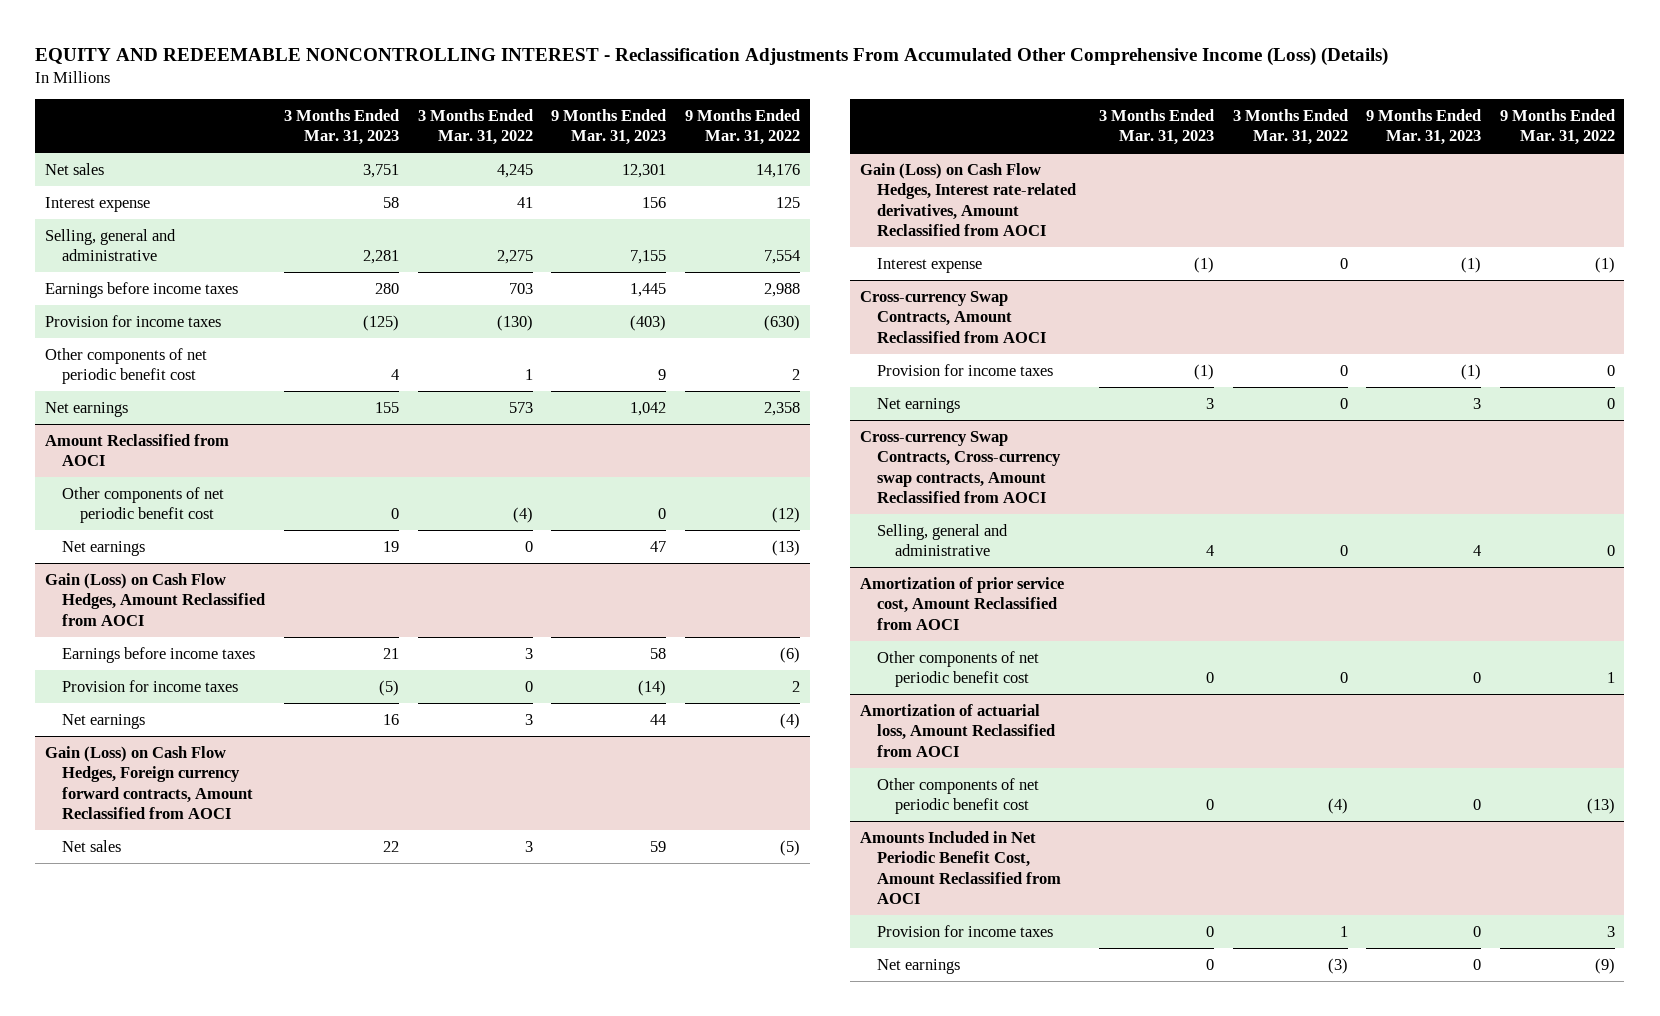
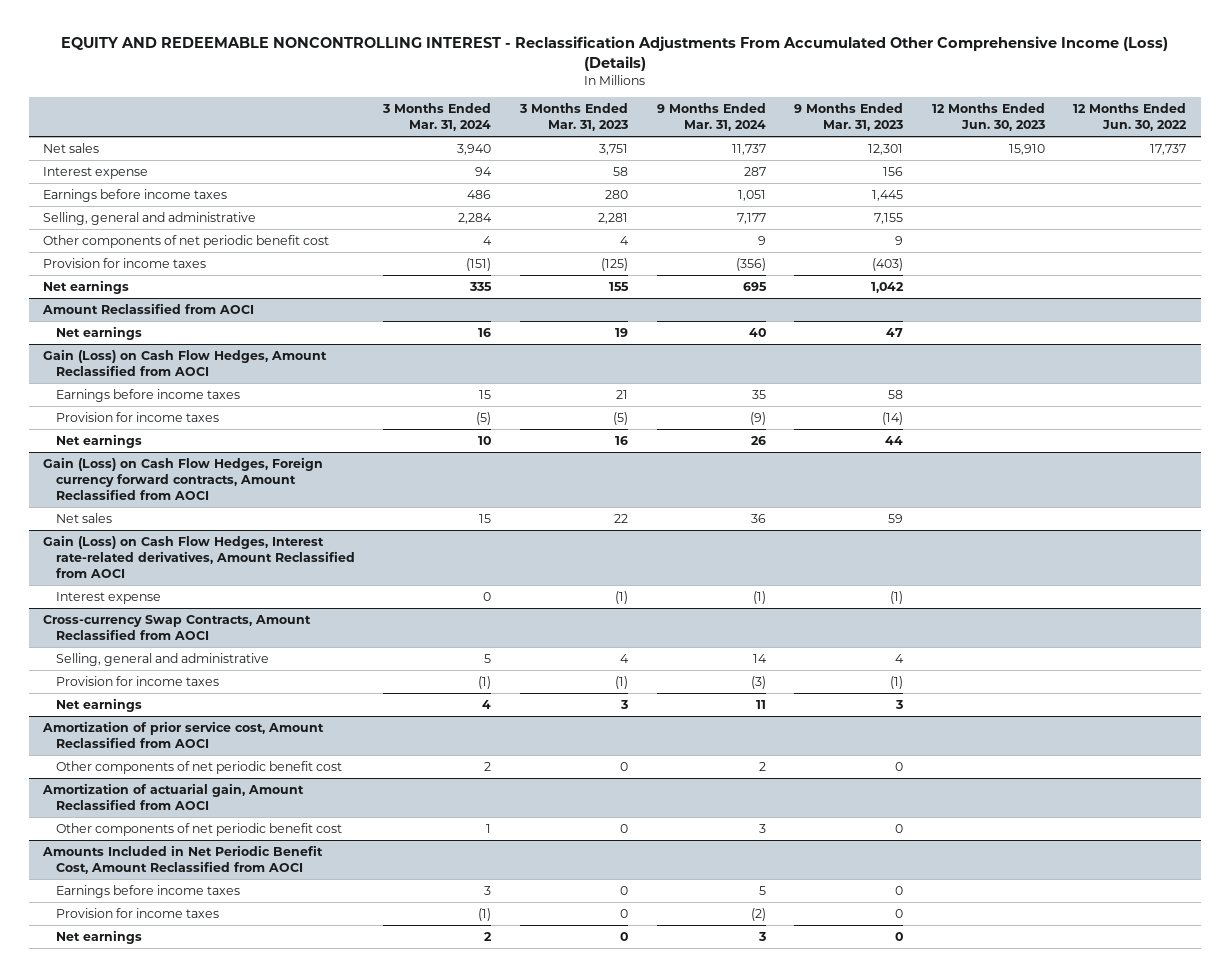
[417,108,533,146] 3 Months Ended Mar. 31, 2022 -> none
[685,108,801,146] 9 Months Ended Mar. 31, 2022 -> none
none -> [382,102,492,131] 3 Months Ended Mar. 31, 2024
none -> [656,102,766,131] 9 Months Ended Mar. 31, 2024
none -> [931,102,1045,131] 12 Months Ended Jun. 30, 2023
none -> [1073,102,1188,131] 12 Months Ended Jun. 30, 2022
[44,228,176,262] Selling, general and administrative -> [43,211,257,225] Selling, general and administrative
[44,314,221,327] Provision for income taxes -> [43,257,207,268] Provision for income taxes
[62,486,225,524] Other components of net periodic benefit cost -> none
none -> [55,652,269,666] Selling, general and administrative
[859,430,1062,503] Cross-currency Swap Contracts, Cross-currency swap contracts, Amount Reclassified from AOCI -> none
[877,523,1009,557] Selling, general and administrative -> none
[859,703,1056,757] Amortization of actuarial loss, Amount Reclassified from AOCI -> [42,782,305,810] Amortization of actuarial gain, Amount Reclassified from AOCI
none -> [55,884,240,898] Earnings before income taxes

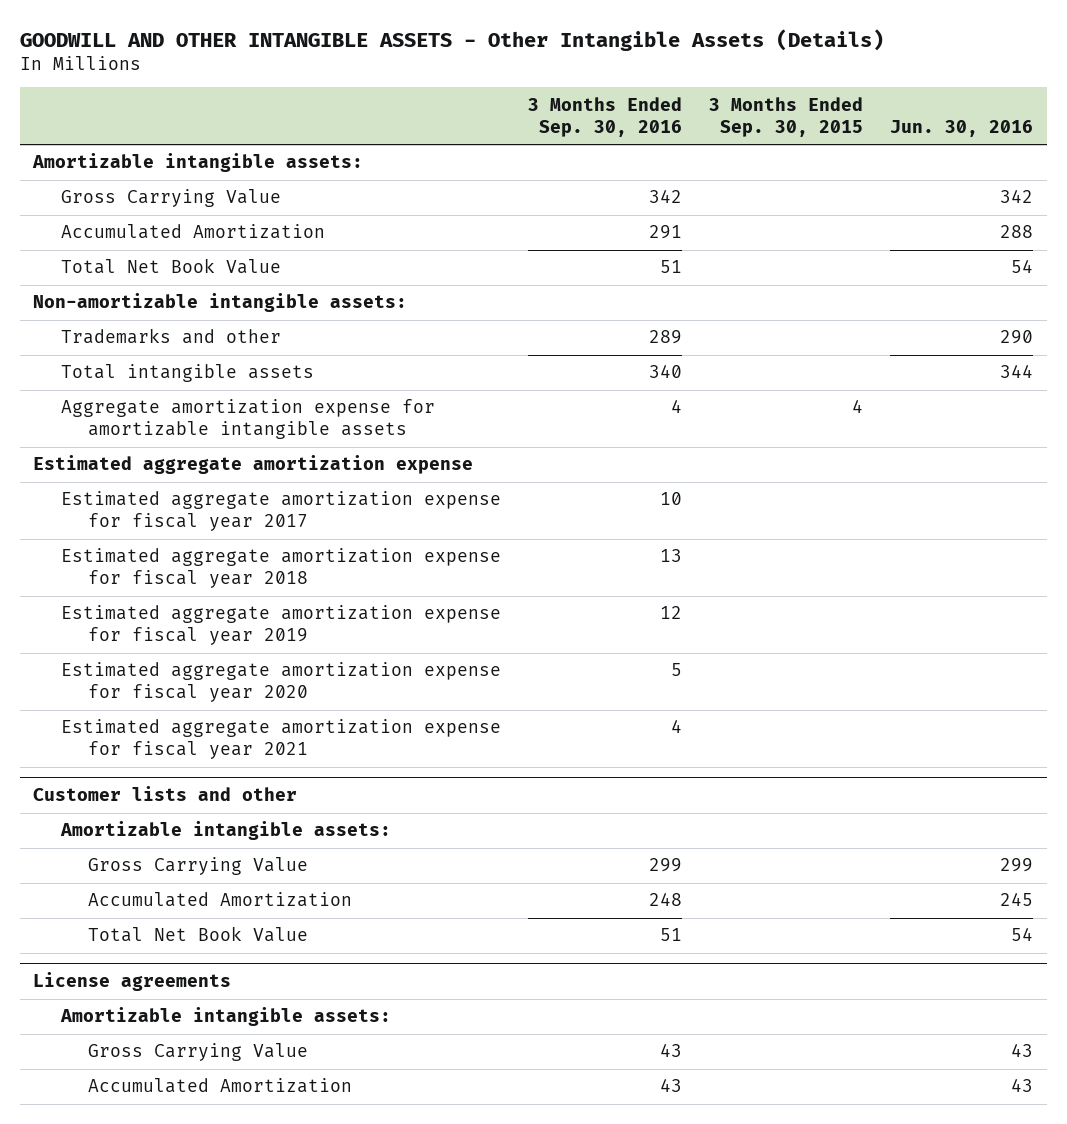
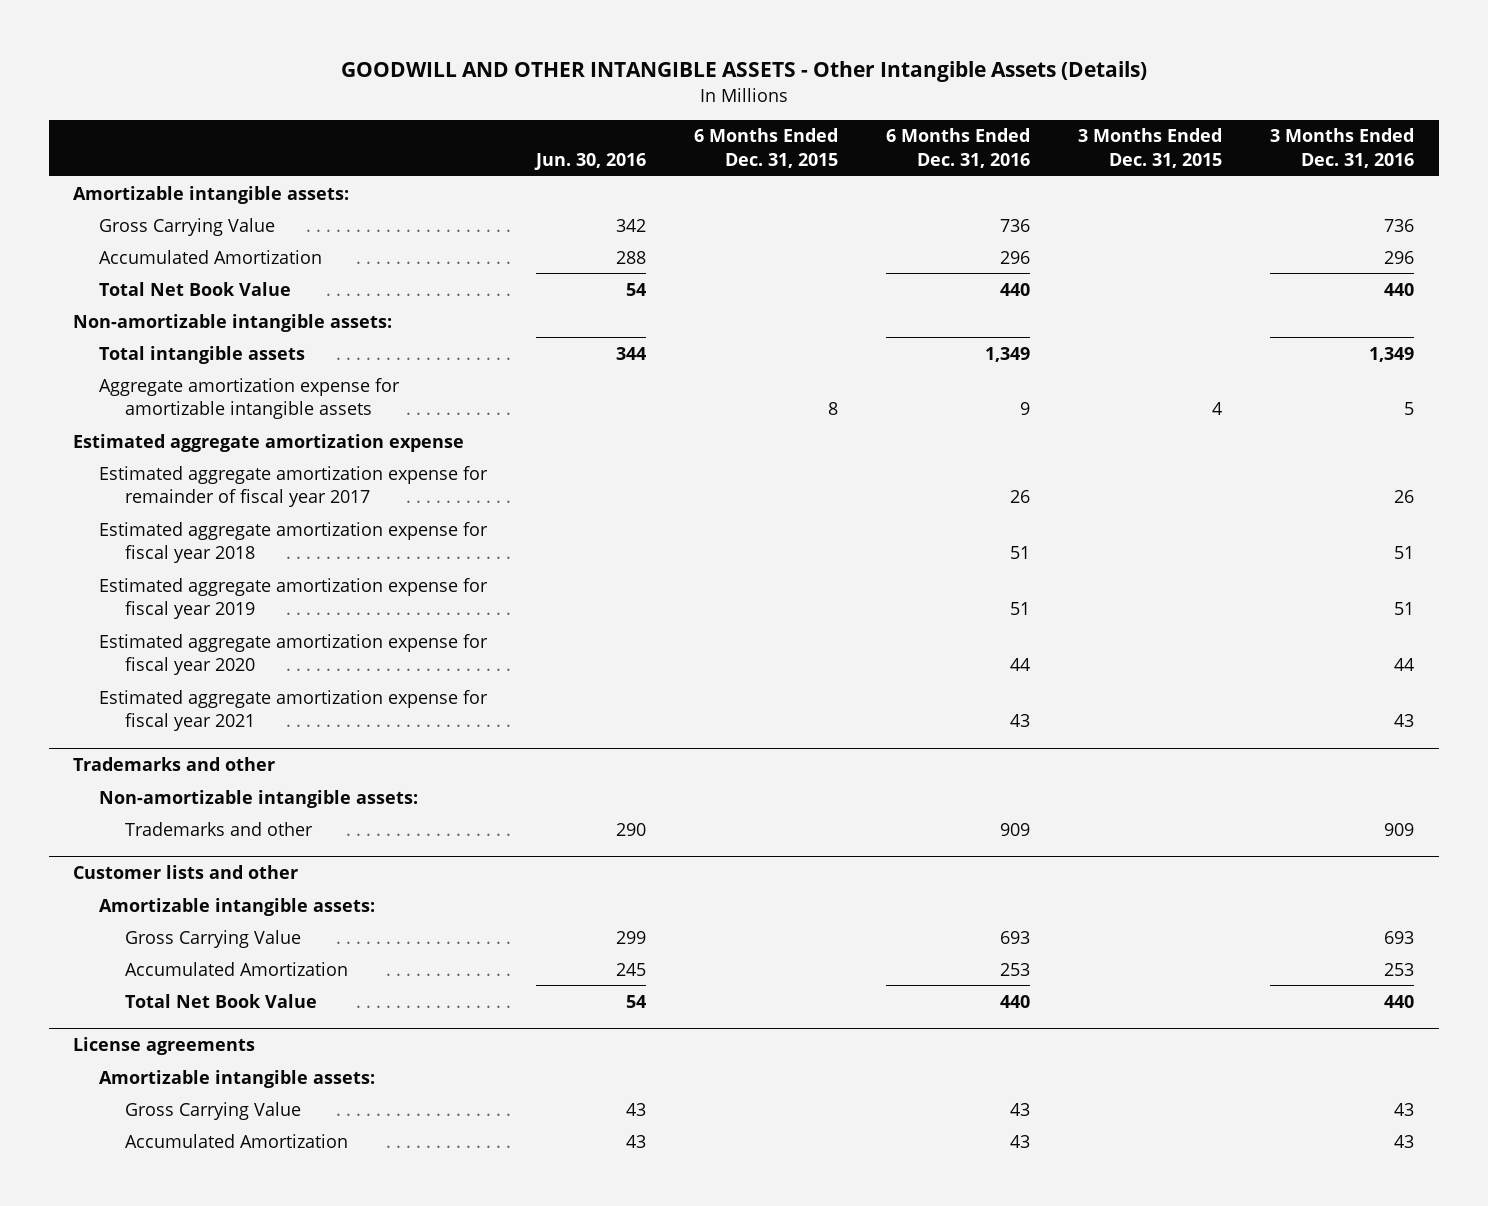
[528,96,683,137] 3 Months Ended Sep. 30, 2016 -> none
[709,96,864,137] 3 Months Ended Sep. 30, 2015 -> none
none -> [693,128,838,169] 6 Months Ended Dec. 31, 2015
none -> [886,128,1031,169] 6 Months Ended Dec. 31, 2016
none -> [1078,128,1223,169] 3 Months Ended Dec. 31, 2015
none -> [1270,128,1415,169] 3 Months Ended Dec. 31, 2016
[60,328,281,345] Trademarks and other -> none
[60,491,501,532] Estimated aggregate amortization expense for fiscal year 2017 -> [99,465,489,508] Estimated aggregate amortization expense for remainder of fiscal year 2017
none -> [73,757,276,772] Trademarks and other
none -> [99,789,419,808] Non-amortizable intangible assets:
none -> [125,821,314,836] Trademarks and other

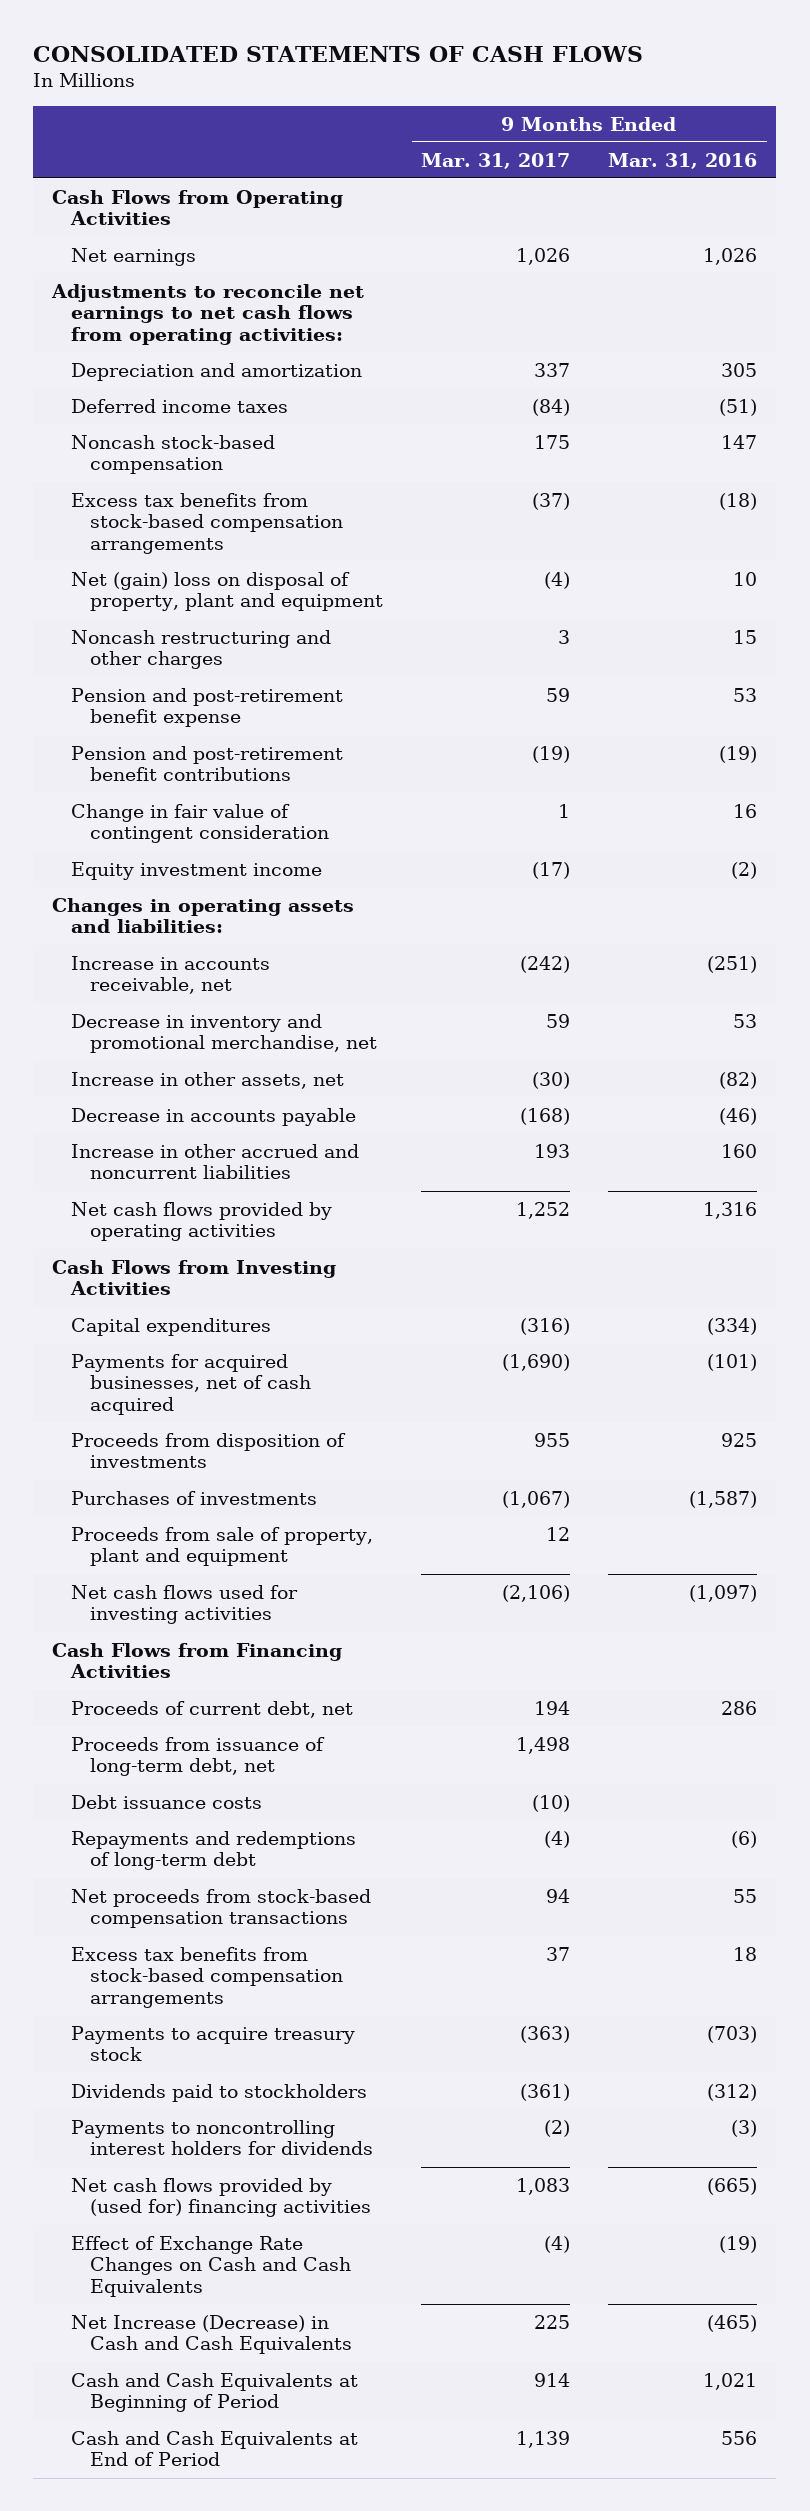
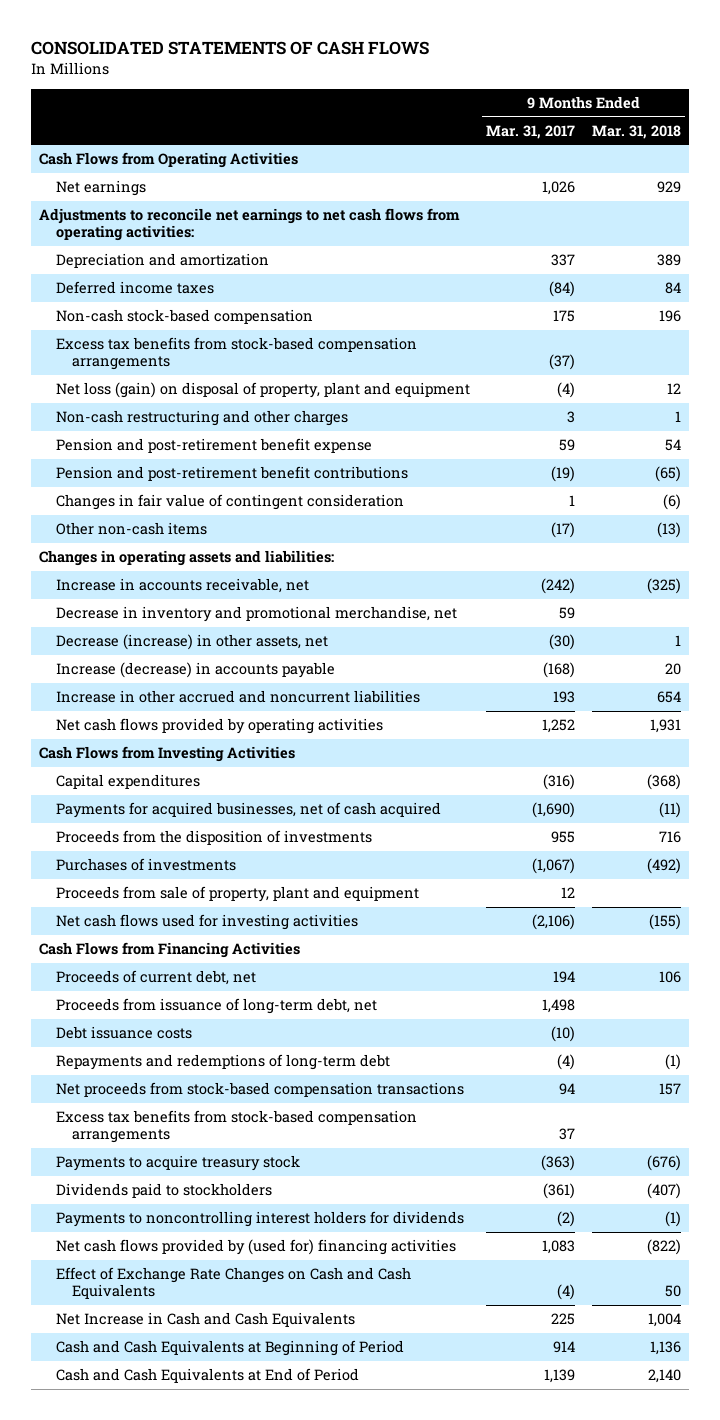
[608,152,758,169] Mar. 31, 2016 -> none
none -> [591,124,681,139] Mar. 31, 2018
[71,434,276,475] Noncash stock-based compensation -> [55,309,313,325] Non-cash stock-based compensation
[71,571,384,612] Net (gain) loss on disposal of property, plant and equipment -> [55,382,470,399] Net loss (gain) on disposal of property, plant and equipment
[71,629,332,670] Noncash restructuring and other charges -> [55,410,348,427] Non-cash restructuring and other charges
[71,861,323,880] Equity investment income -> none
[71,803,330,844] Change in fair value of contingent consideration -> [55,494,404,511] Changes in fair value of contingent consideration
none -> [55,522,207,536] Other non-cash items
[71,1071,345,1089] Increase in other assets, net -> [55,634,328,651] Decrease (increase) in other assets, net
[71,1107,357,1126] Decrease in accounts payable -> [55,662,335,679] Increase (decrease) in accounts payable
[71,1432,347,1469] Proceeds from disposition of investments -> [55,830,372,846] Proceeds from the disposition of investments
[71,2314,353,2355] Net Increase (Decrease) in Cash and Cash Equivalents -> [55,1312,355,1328] Net Increase in Cash and Cash Equivalents

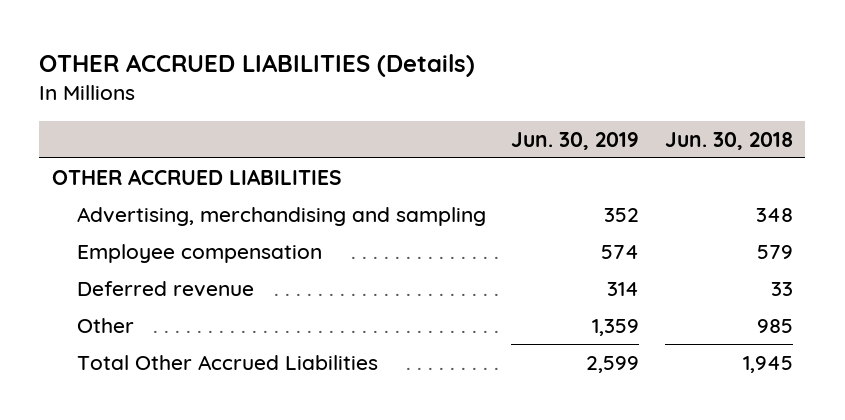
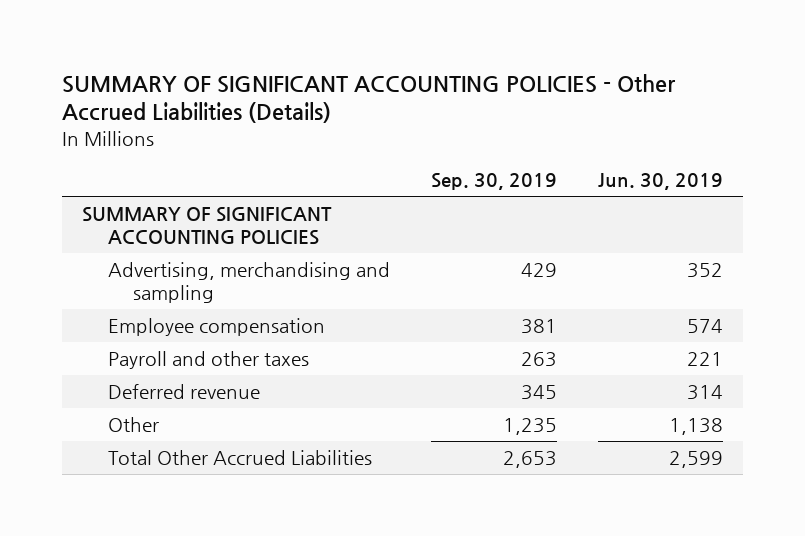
[39,54,476,78] OTHER ACCRUED LIABILITIES (Details) -> [61,73,676,124] SUMMARY OF SIGNIFICANT ACCOUNTING POLICIES - Other Accrued Liabilities (Details)
[664,132,793,151] Jun. 30, 2018 -> none
none -> [430,173,557,191] Sep. 30, 2019
[52,168,343,185] OTHER ACCRUED LIABILITIES -> none
none -> [82,207,333,245] SUMMARY OF SIGNIFICANT ACCOUNTING POLICIES
none -> [107,351,309,370] Payroll and other taxes
[592,318,640,336] 1,359 -> [668,418,723,436] 1,138

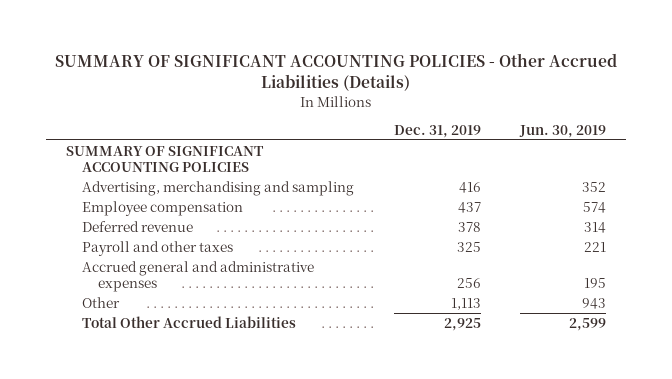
[430,173,557,191] Sep. 30, 2019 -> none
none -> [393,124,481,138] Dec. 31, 2019
[107,351,309,370] Payroll and other taxes -> [82,240,234,256] Payroll and other taxes
none -> [82,260,315,292] Accrued general and administrative expenses
[668,418,723,436] 1,138 -> [581,297,606,309] 943

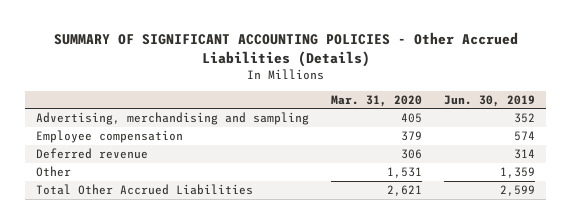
[393,124,481,138] Dec. 31, 2019 -> none
none -> [331,94,423,107] Mar. 31, 2020
[66,145,265,172] SUMMARY OF SIGNIFICANT ACCOUNTING POLICIES -> none
[82,240,234,256] Payroll and other taxes -> none
[82,260,315,292] Accrued general and administrative expenses -> none
[581,297,606,309] 943 -> [499,166,535,178] 1,359

